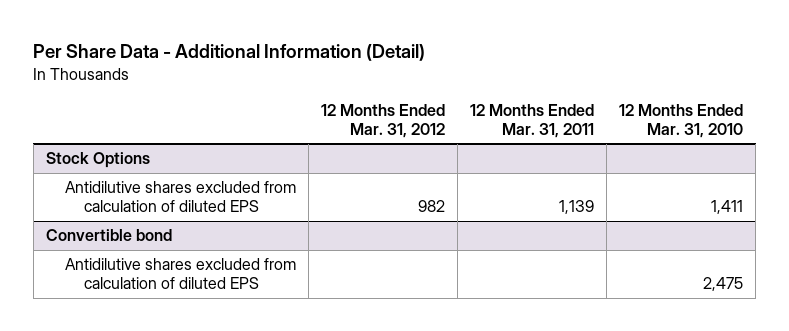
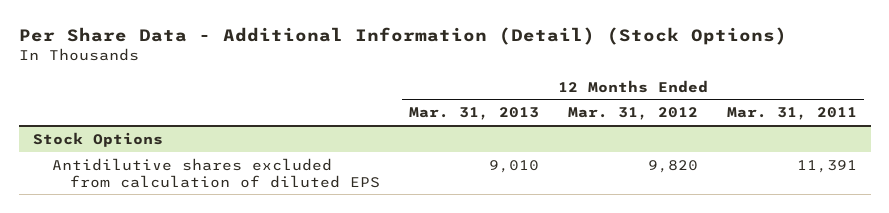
[33,43,426,61] Per Share Data - Additional Information (Detail) -> [18,26,787,45] Per Share Data - Additional Information (Detail) (Stock Options)
[619,103,744,138] 12 Months Ended Mar. 31, 2010 -> none
none -> [408,107,539,121] Mar. 31, 2013
[45,229,172,242] Convertible bond -> none
[64,258,296,289] Antidilutive shares excluded from calculation of diluted EPS -> none
[418,199,446,212] 982 -> [647,159,698,173] 9,820
[559,199,595,214] 1,139 -> [796,159,857,173] 11,391

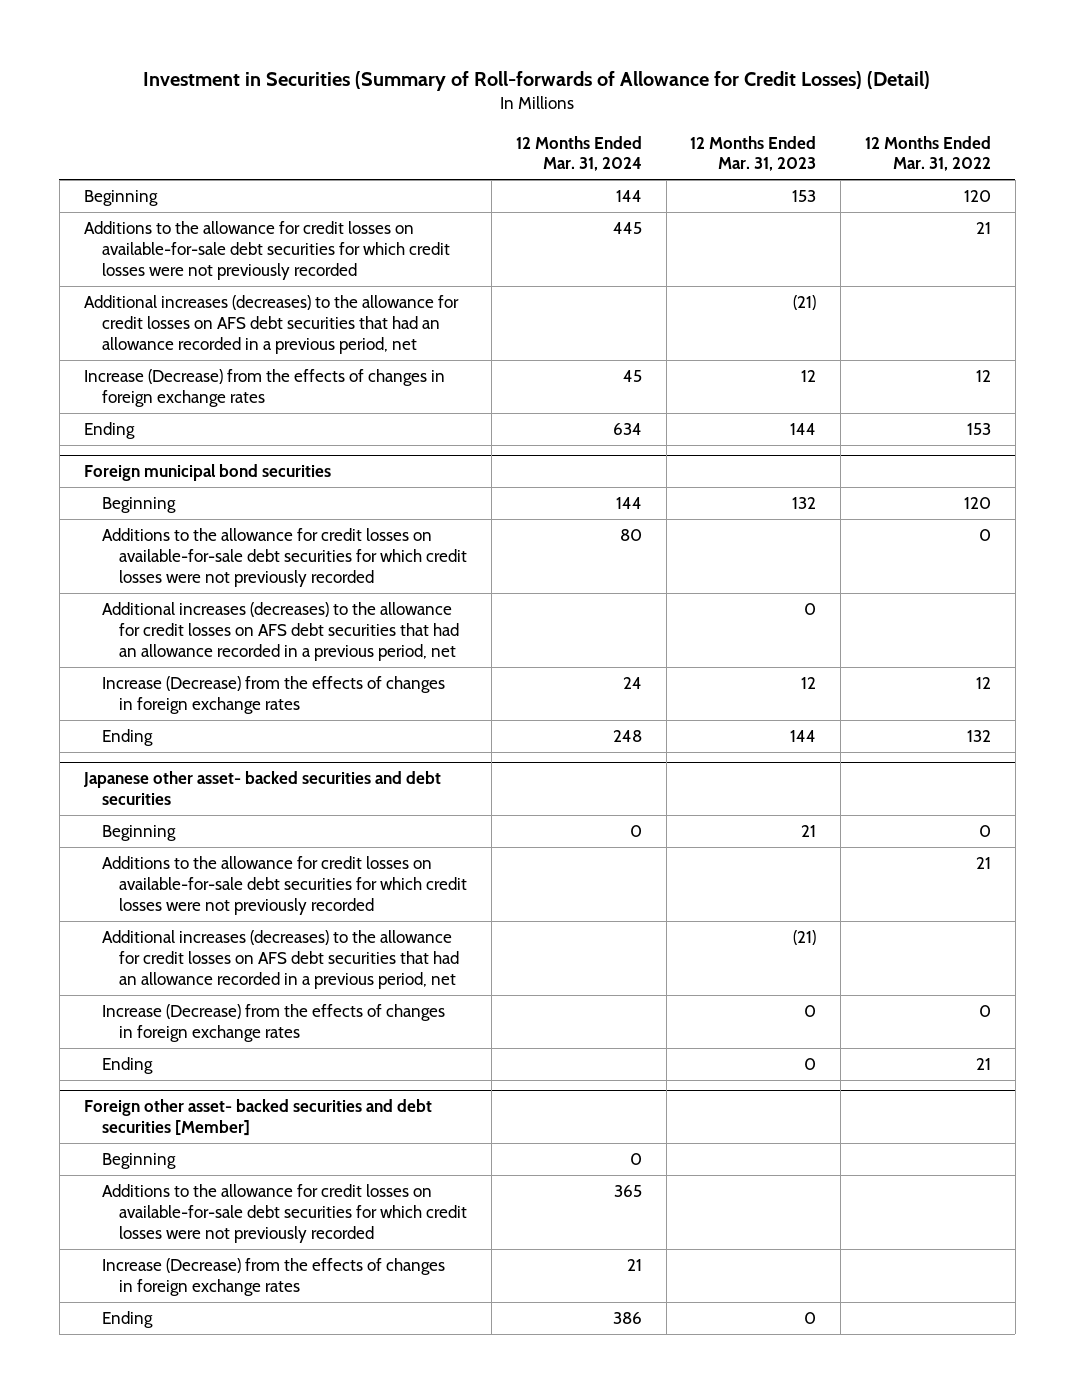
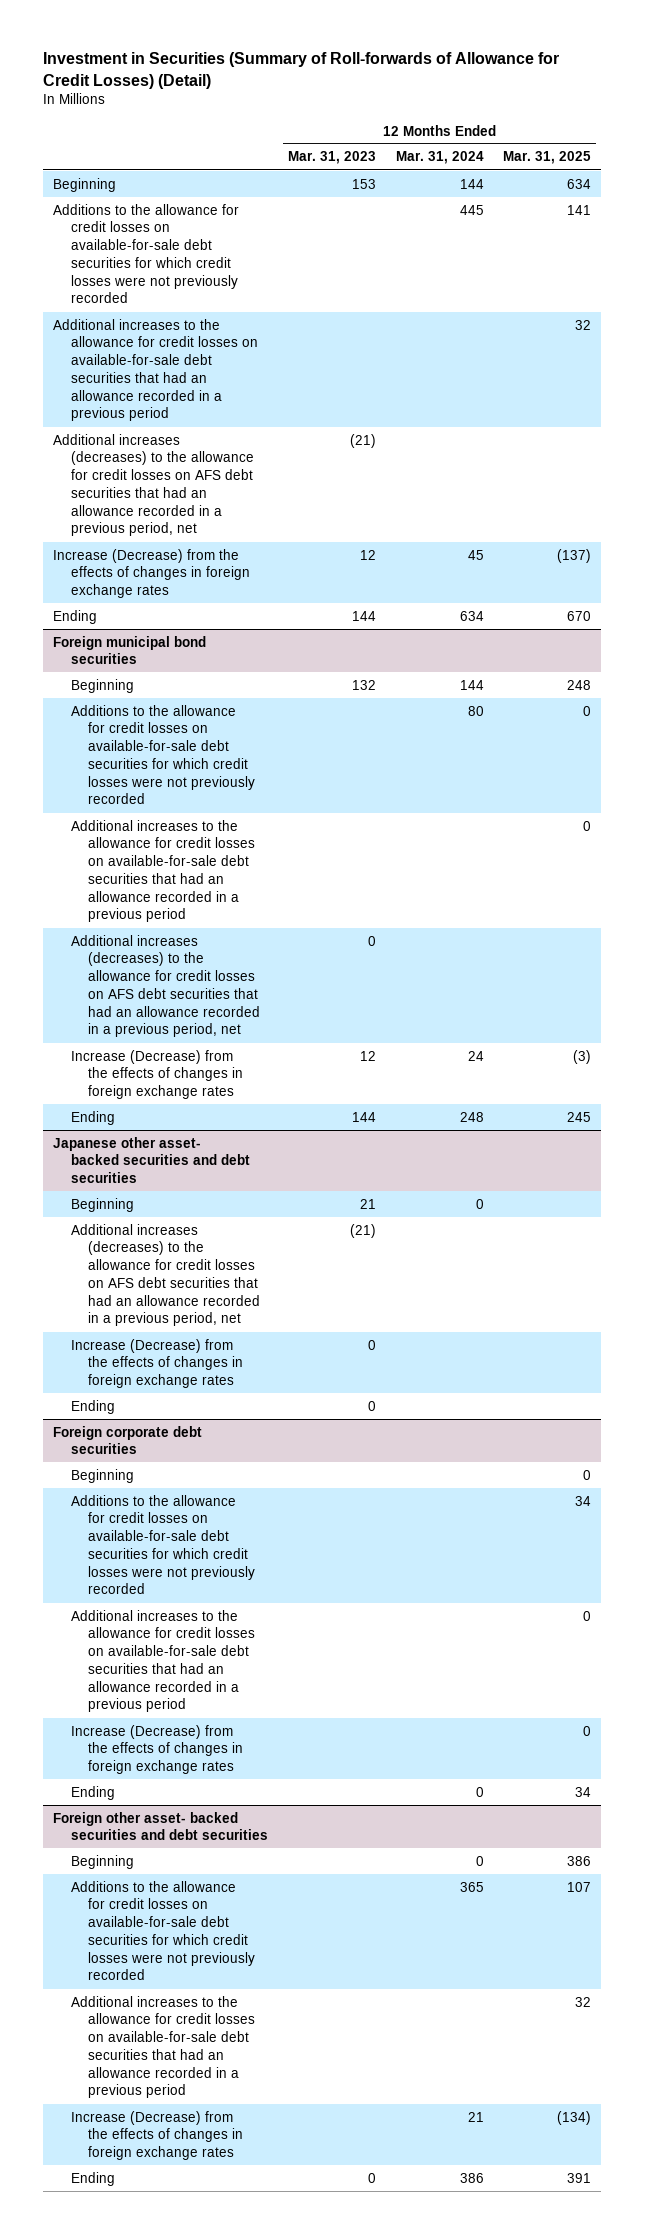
[864,135,991,172] 12 Months Ended Mar. 31, 2022 -> none
none -> [503,151,592,165] Mar. 31, 2025
none -> [53,318,258,422] Additional increases to the allowance for credit losses on available-for-sale debt securities that had an allowance recorded in a previous period
none -> [70,819,256,923] Additional increases to the allowance for credit losses on available-for-sale debt securities that had an allowance recorded in a previous period
[101,856,468,915] Additions to the allowance for credit losses on available-for-sale debt securities for which credit losses were not previously recorded -> none
none -> [53,1425,203,1455] Foreign corporate debt securities
none -> [70,1468,134,1483] Beginning
none -> [70,1494,256,1595] Additions to the allowance for credit losses on available-for-sale debt securities for which credit losses were not previously recorded
none -> [70,1609,256,1713] Additional increases to the allowance for credit losses on available-for-sale debt securities that had an allowance recorded in a previous period
none -> [70,1724,244,1775] Increase (Decrease) from the effects of changes in foreign exchange rates
none -> [70,1785,115,1800] Ending
[83,1099,432,1137] Foreign other asset- backed securities and debt securities [Member] -> [53,1811,268,1841] Foreign other asset- backed securities and debt securities
none -> [70,1995,256,2099] Additional increases to the allowance for credit losses on available-for-sale debt securities that had an allowance recorded in a previous period

